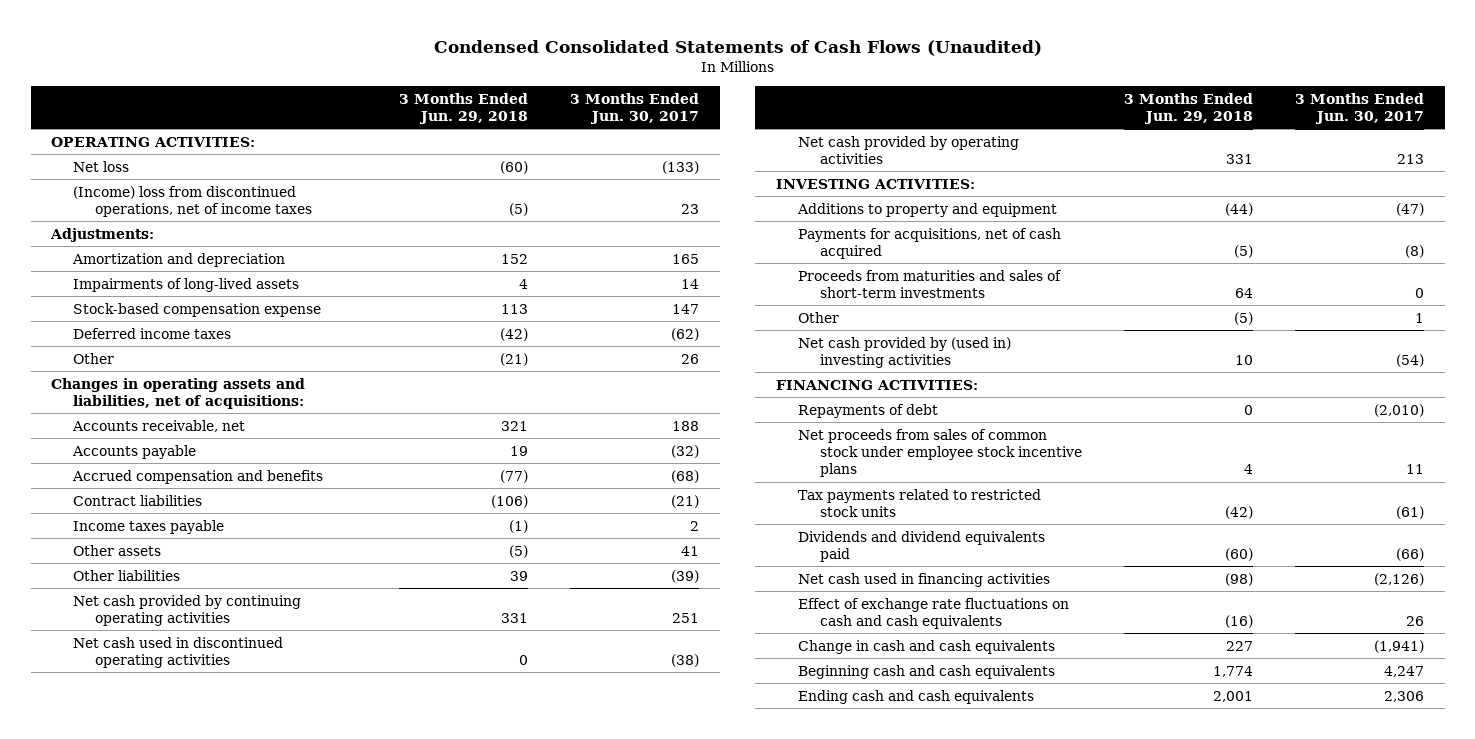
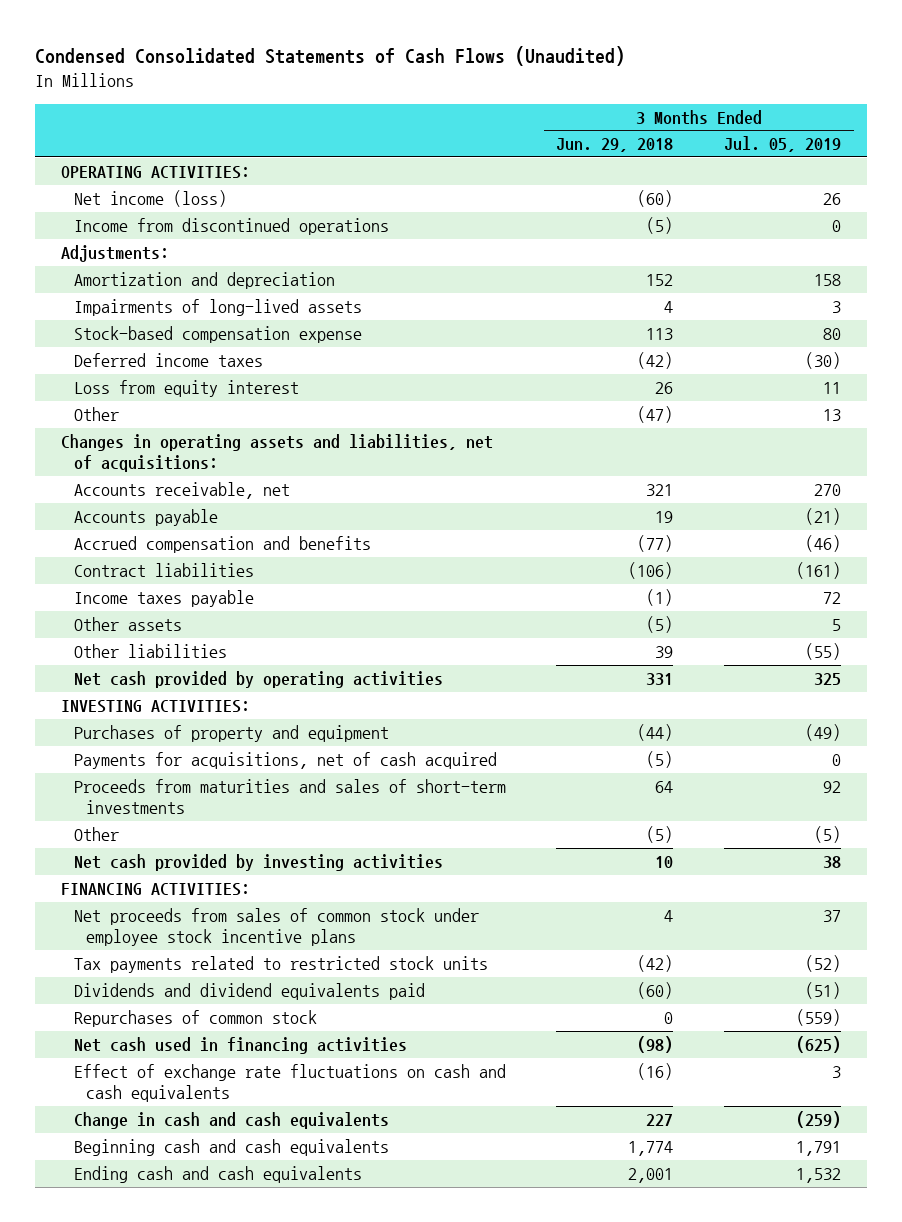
[569,92,699,125] 3 Months Ended Jun. 30, 2017 -> none
none -> [724,136,842,153] Jul. 05, 2019
[73,160,130,172] Net loss -> [73,189,227,207] Net income (loss)
[73,185,313,217] (Income) loss from discontinued operations, net of income taxes -> [73,217,389,235] Income from discontinued operations
none -> [73,379,299,397] Loss from equity interest
[500,352,529,366] (21) -> [637,405,674,423] (47)
[73,594,302,626] Net cash provided by continuing operating activities -> none
[73,636,284,668] Net cash used in discontinued operating activities -> none
[797,202,1058,217] Additions to property and equipment -> [73,724,389,742] Purchases of property and equipment
[798,336,1012,368] Net cash provided by (used in) investing activities -> [73,853,443,871] Net cash provided by investing activities
[798,403,939,418] Repayments of debt -> none
none -> [73,1009,317,1027] Repurchases of common stock

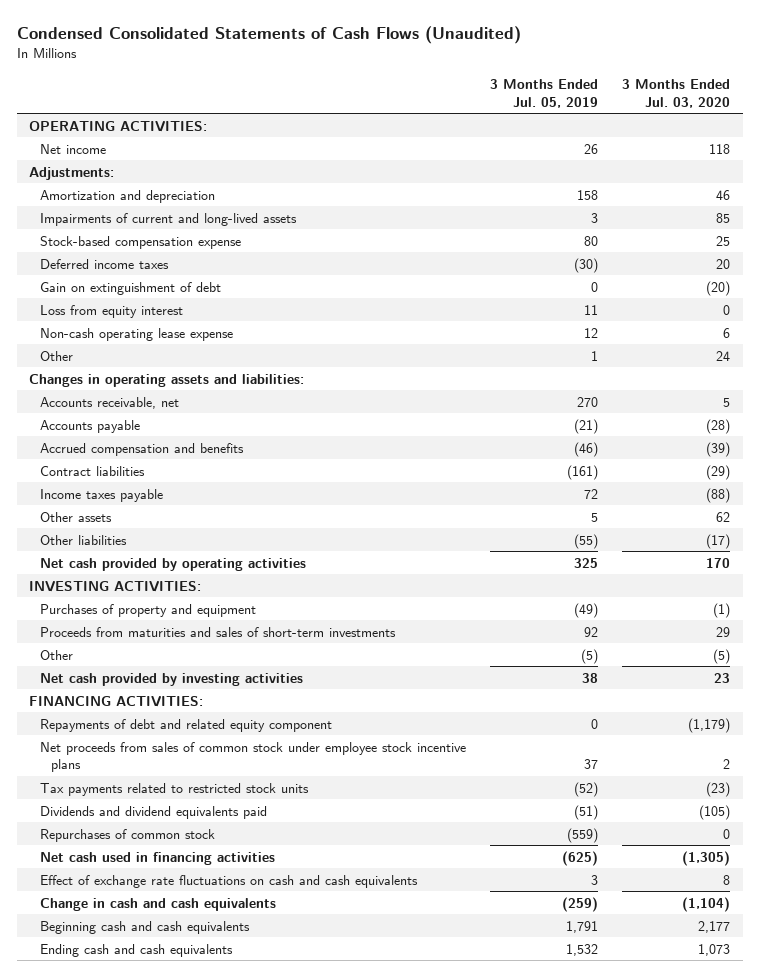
[556,138,674,153] Jun. 29, 2018 -> none
none -> [622,79,731,108] 3 Months Ended Jul. 03, 2020
[73,217,389,235] Income from discontinued operations -> none
[73,189,227,207] Net income (loss) -> [40,143,107,154] Net income
[73,298,362,316] Impairments of long-lived assets -> [40,212,298,226] Impairments of current and long-lived assets
none -> [40,281,222,295] Gain on extinguishment of debt
none -> [40,327,234,341] Non-cash operating lease expense
[823,408,842,421] 13 -> [591,350,599,361] 1
[60,433,493,473] Changes in operating assets and liabilities, net of acquisitions: -> [29,373,305,387] Changes in operating assets and liabilities:
[73,751,497,769] Payments for acquisitions, net of cash acquired -> none
none -> [40,718,333,732] Repayments of debt and related equity component

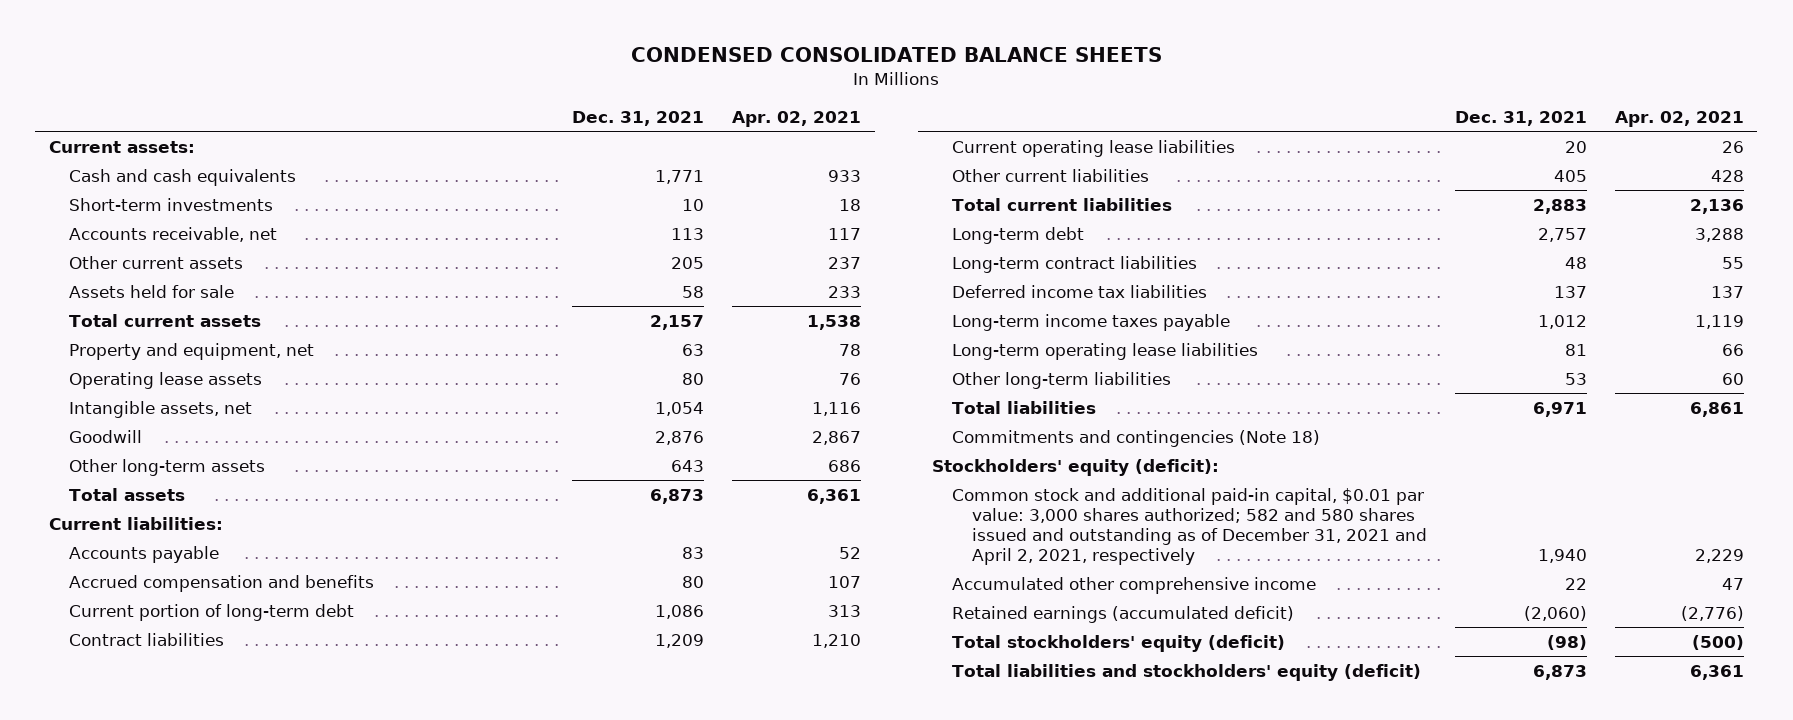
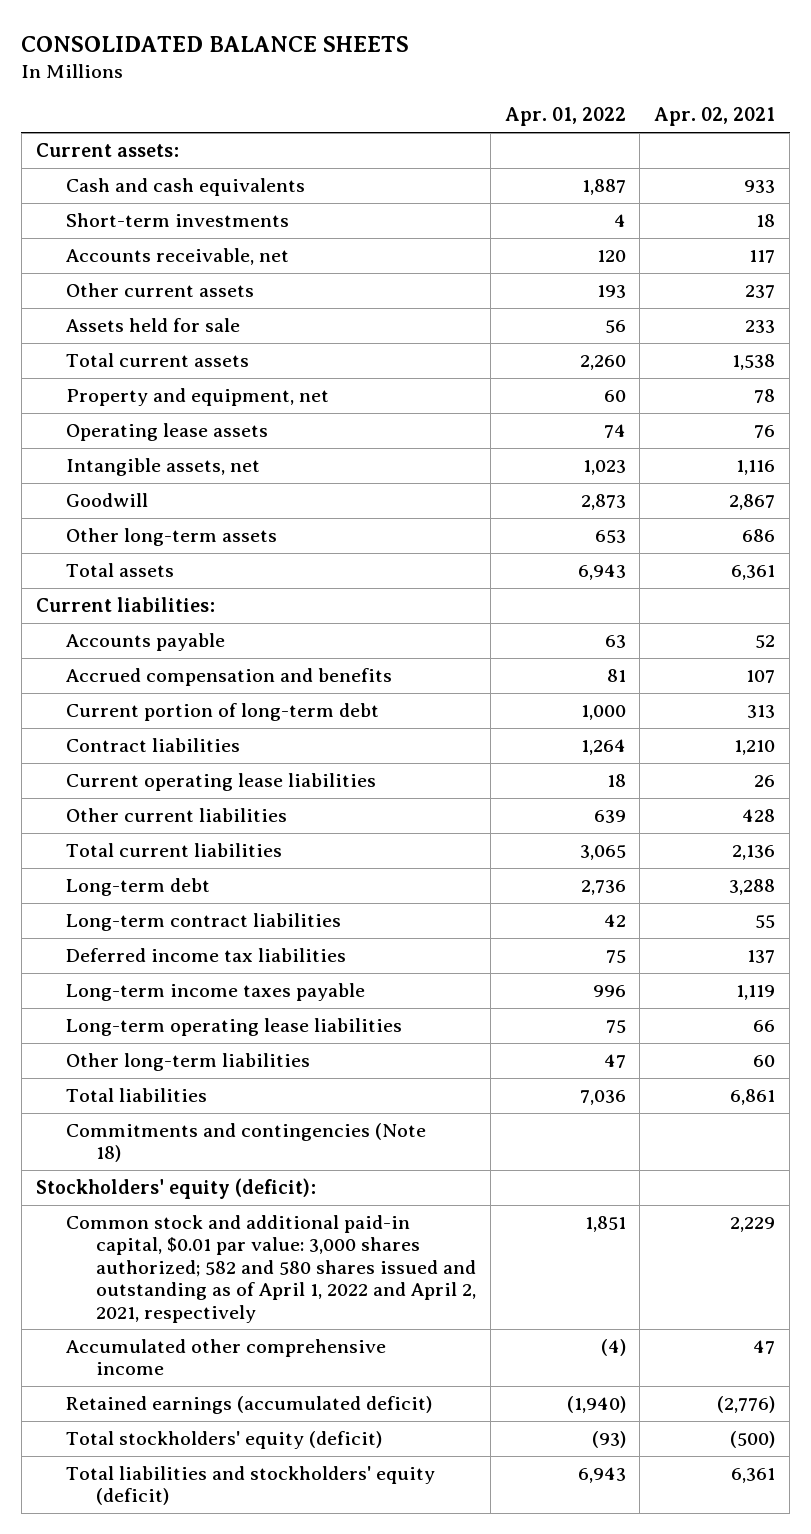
[631,46,1163,62] CONDENSED CONSOLIDATED BALANCE SHEETS -> [21,35,410,52] CONSOLIDATED BALANCE SHEETS
[572,111,705,127] Dec. 31, 2021 -> none
none -> [504,107,626,127] Apr. 01, 2022
[951,487,1428,566] Common stock and additional paid-in capital, $0.01 par value: 3,000 shares authorized; 582 and 580 shares issued and outstanding as of December 31, 2021 and April 2, 2021, respectively -> [65,1215,476,1323] Common stock and additional paid-in capital, $0.01 par value: 3,000 shares authorized; 582 and 580 shares issued and outstanding as of April 1, 2022 and April 2, 2021, respectively

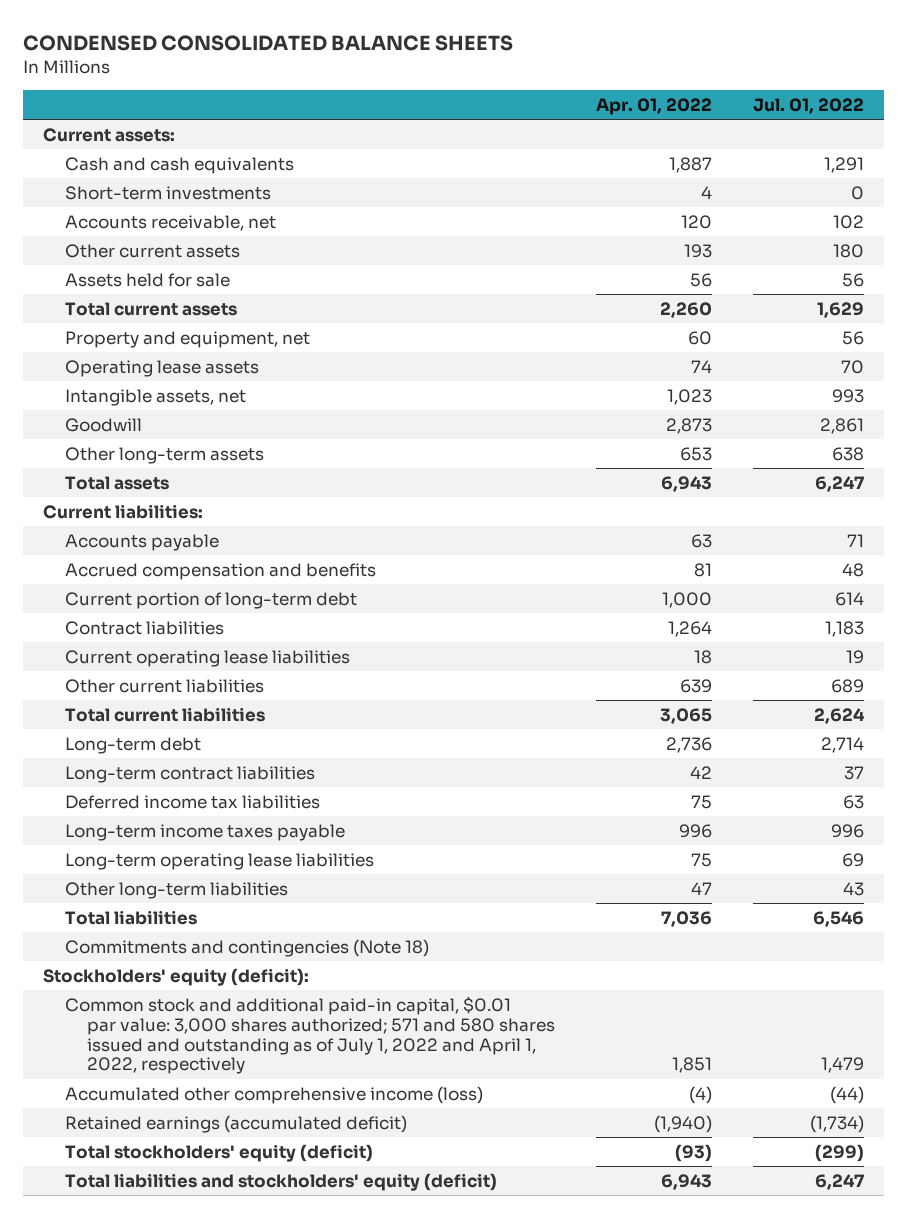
[21,35,410,52] CONSOLIDATED BALANCE SHEETS -> [22,34,513,51] CONDENSED CONSOLIDATED BALANCE SHEETS
[654,107,776,127] Apr. 02, 2021 -> none
none -> [752,97,864,114] Jul. 01, 2022
[65,1215,476,1323] Common stock and additional paid-in capital, $0.01 par value: 3,000 shares authorized; 582 and 580 shares issued and outstanding as of April 1, 2022 and April 2, 2021, respectively -> [65,995,556,1075] Common stock and additional paid-in capital, $0.01 par value: 3,000 shares authorized; 571 and 580 shares issued and outstanding as of July 1, 2022 and April 1, 2022, respectively
[65,1339,386,1376] Accumulated other comprehensive income -> [65,1085,484,1104] Accumulated other comprehensive income (loss)

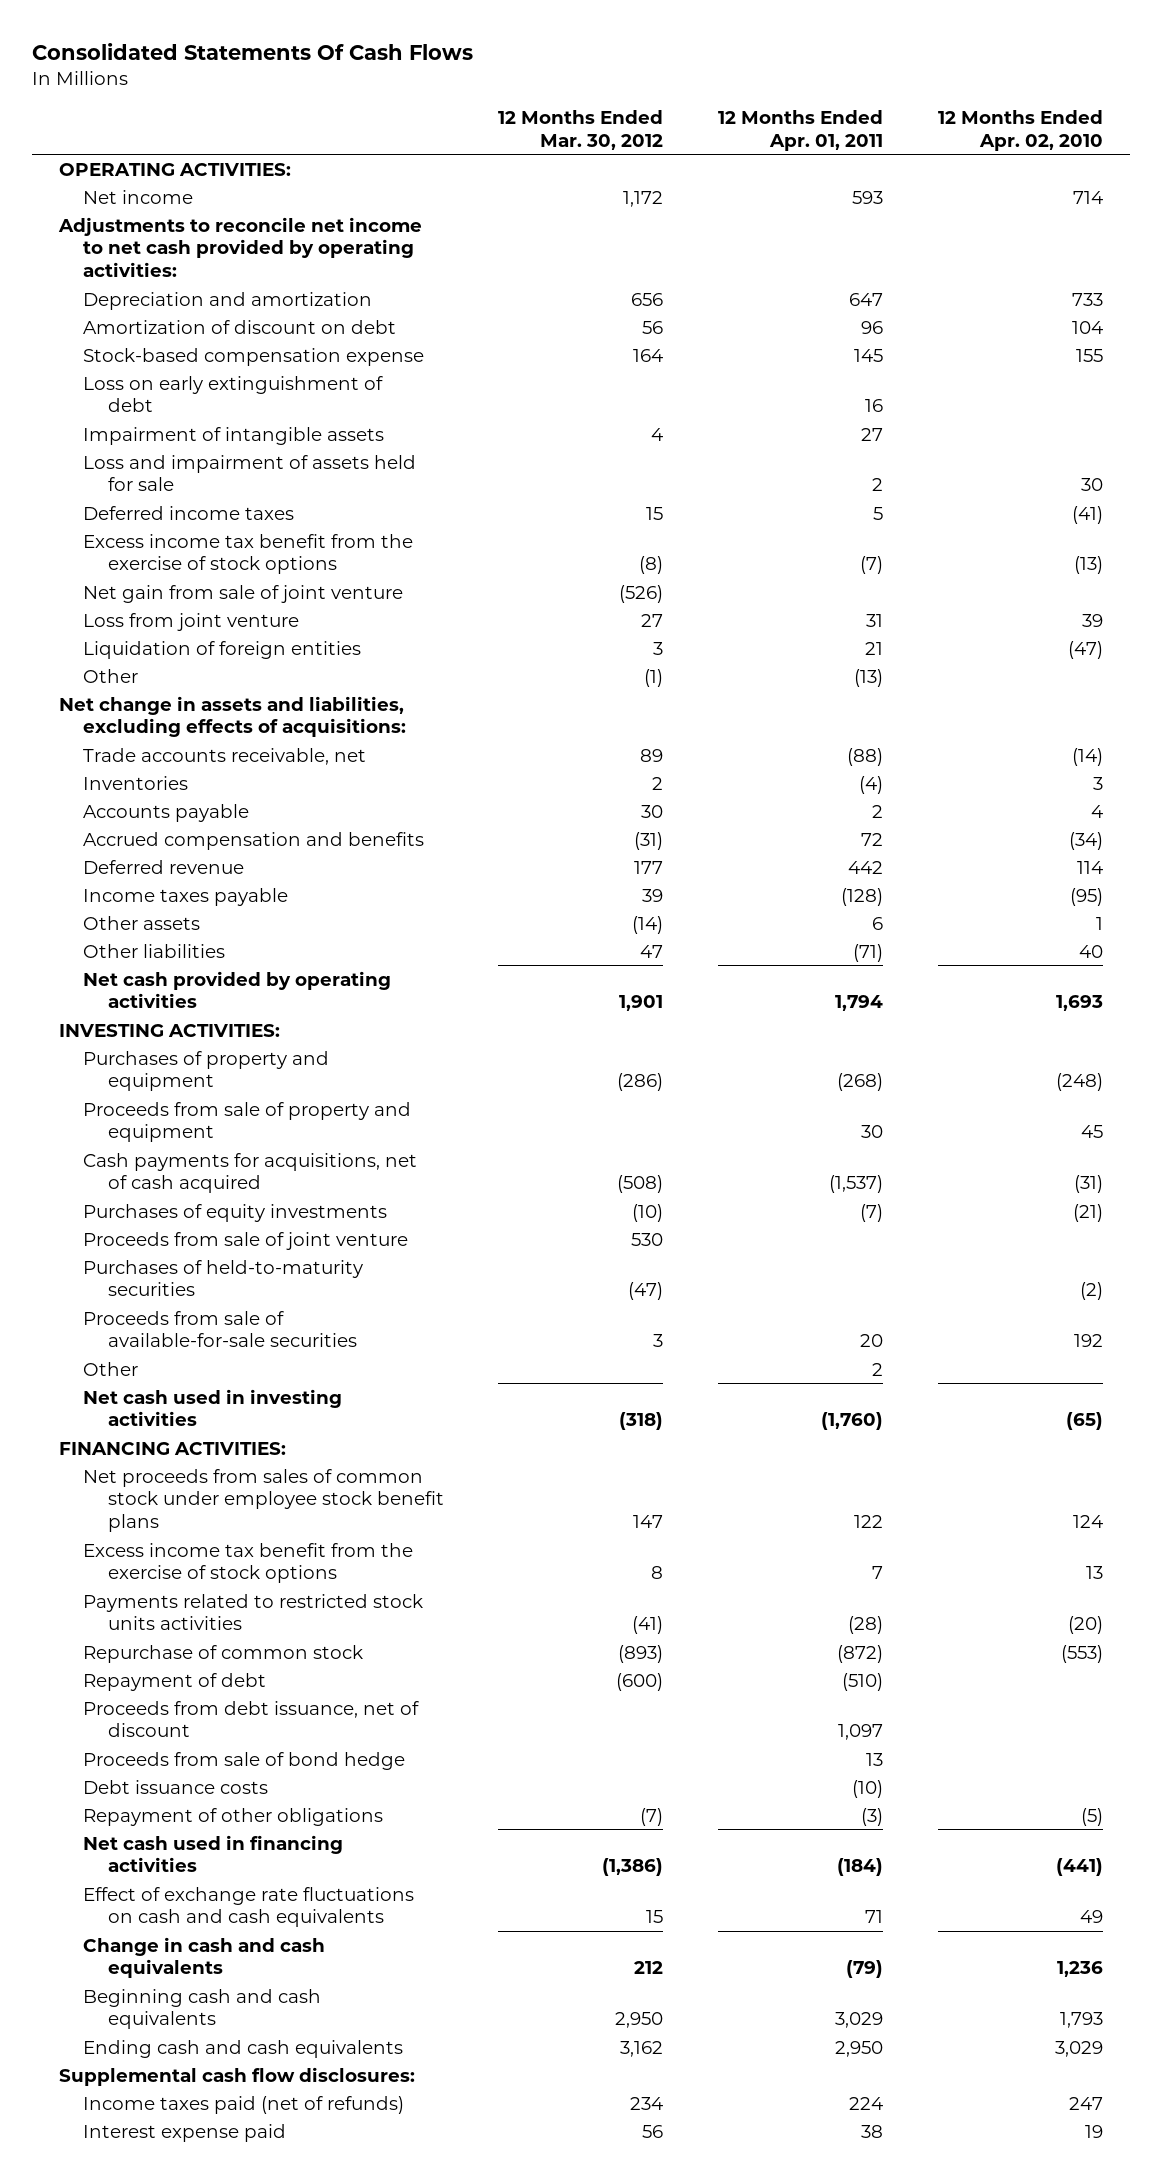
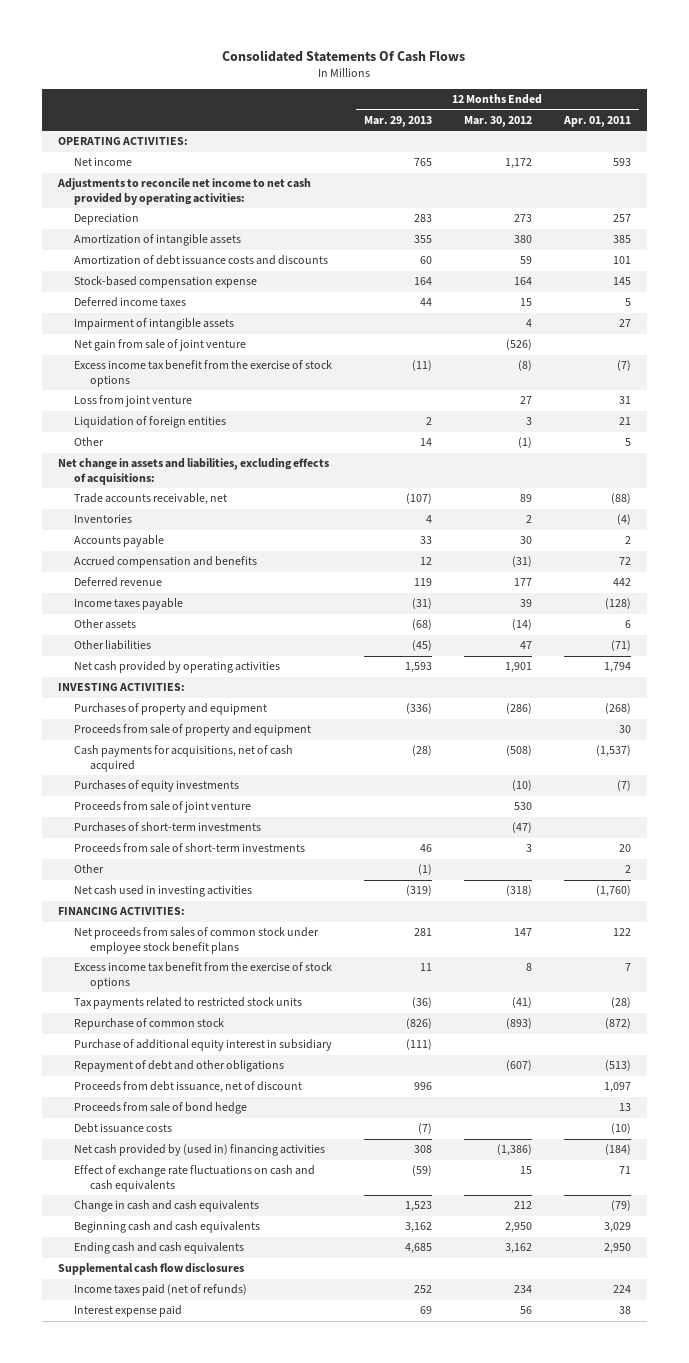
[937,109,1103,151] 12 Months Ended Apr. 02, 2010 -> none
none -> [363,116,432,128] Mar. 29, 2013
[83,291,373,310] Depreciation and amortization -> none
none -> [73,213,139,226] Depreciation
none -> [73,234,241,247] Amortization of intangible assets
[83,319,397,334] Amortization of discount on debt -> [73,255,328,266] Amortization of debt issuance costs and discounts
[642,320,664,334] 56 -> [519,256,532,265] 59
[861,320,884,334] 96 -> [612,256,631,265] 101
[83,375,384,413] Loss on early extinguishment of debt -> none
[83,454,417,492] Loss and impairment of assets held for sale -> none
[83,426,385,445] Impairment of intangible assets -> [73,318,234,331] Impairment of intangible assets
[83,533,414,575] Excess income tax benefit from the exercise of stock options -> [73,360,332,387] Excess income tax benefit from the exercise of stock options
[854,668,884,687] (13) -> [624,438,631,447] 5
[83,1259,364,1297] Purchases of held-to-maturity securities -> [73,822,261,833] Purchases of short-term investments
[83,1310,357,1348] Proceeds from sale of available-for-sale securities -> [73,843,305,854] Proceeds from sale of short-term investments
[83,1593,424,1631] Payments related to restricted stock units activities -> [73,997,302,1010] Tax payments related to restricted stock units
none -> [73,1039,332,1052] Purchase of additional equity interest in subsidiary
[83,1672,267,1691] Repayment of debt -> [73,1060,284,1073] Repayment of debt and other obligations
[616,1672,664,1691] (600) -> [505,1060,532,1072] (607)
[842,1672,884,1691] (510) -> [604,1060,631,1072] (513)
[83,1807,384,1826] Repayment of other obligations -> none
[83,1834,344,1873] Net cash used in financing activities -> [73,1144,325,1157] Net cash provided by (used in) financing activities
[59,2066,416,2086] Supplemental cash flow disclosures: -> [57,1263,244,1276] Supplemental cash flow disclosures

